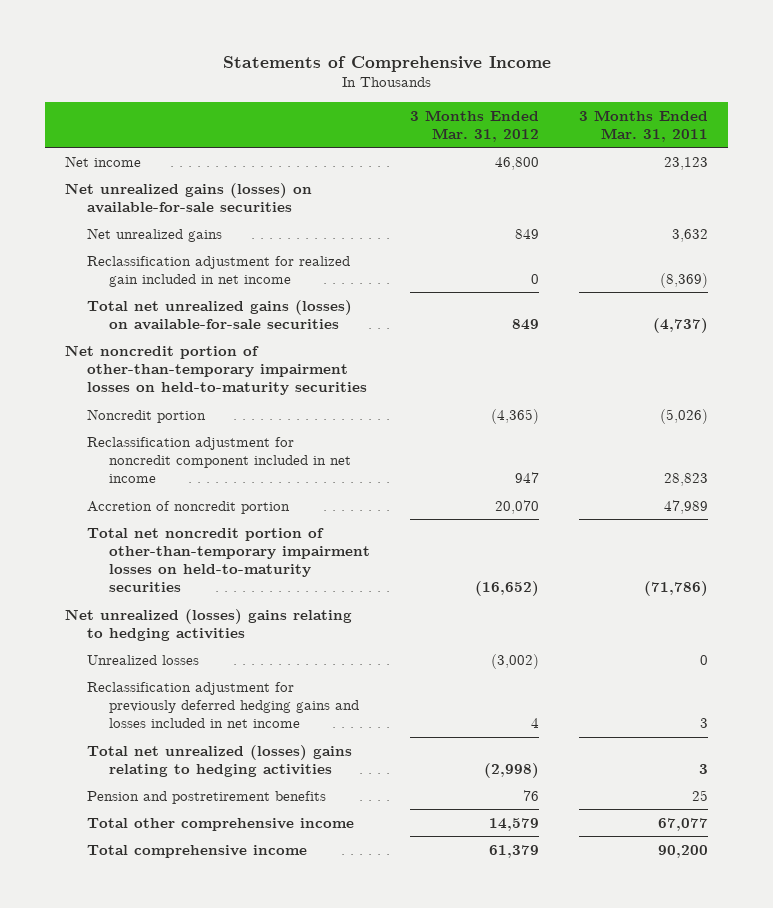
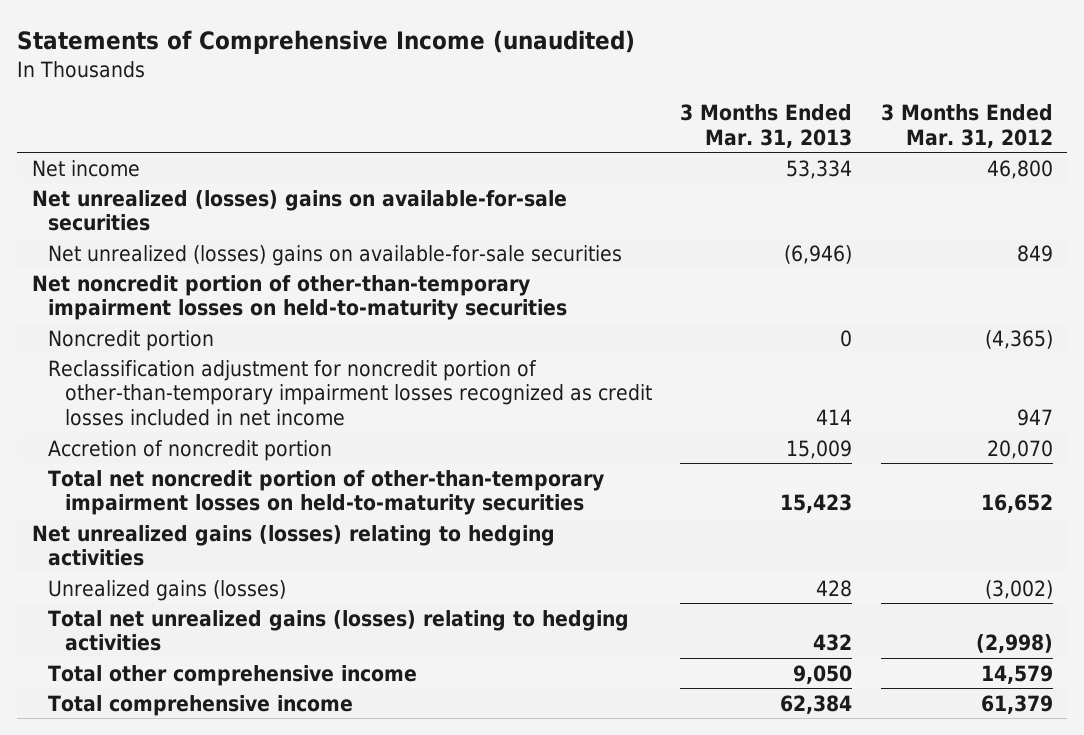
[222,55,551,72] Statements of Comprehensive Income -> [17,30,636,55] Statements of Comprehensive Income (unaudited)
[578,109,708,142] 3 Months Ended Mar. 31, 2011 -> none
none -> [680,103,853,148] 3 Months Ended Mar. 31, 2013
[86,255,350,287] Reclassification adjustment for realized gain included in net income -> none
[86,299,352,330] Total net unrealized gains (losses) on available-for-sale securities -> none
[65,182,313,213] Net unrealized gains (losses) on available-for-sale securities -> [31,189,567,232] Net unrealized (losses) gains on available-for-sale securities
[86,227,222,242] Net unrealized gains -> [48,244,623,266] Net unrealized (losses) gains on available-for-sale securities
[86,436,351,484] Reclassification adjustment for noncredit component included in net income -> [48,359,652,427] Reclassification adjustment for noncredit portion of other-than-temporary impairment losses recognized as credit losses included in net income
[86,681,359,729] Reclassification adjustment for previously deferred hedging gains and losses included in net income -> none
[86,790,326,804] Pension and postretirement benefits -> none
[474,581,539,597] (16,652) -> [980,494,1053,514] 16,652
[65,608,353,641] Net unrealized (losses) gains relating to hedging activities -> [31,524,555,567] Net unrealized gains (losses) relating to hedging activities
[86,654,199,665] Unrealized losses -> [48,579,287,601] Unrealized gains (losses)
[86,744,352,777] Total net unrealized (losses) gains relating to hedging activities -> [48,609,630,652] Total net unrealized gains (losses) relating to hedging activities

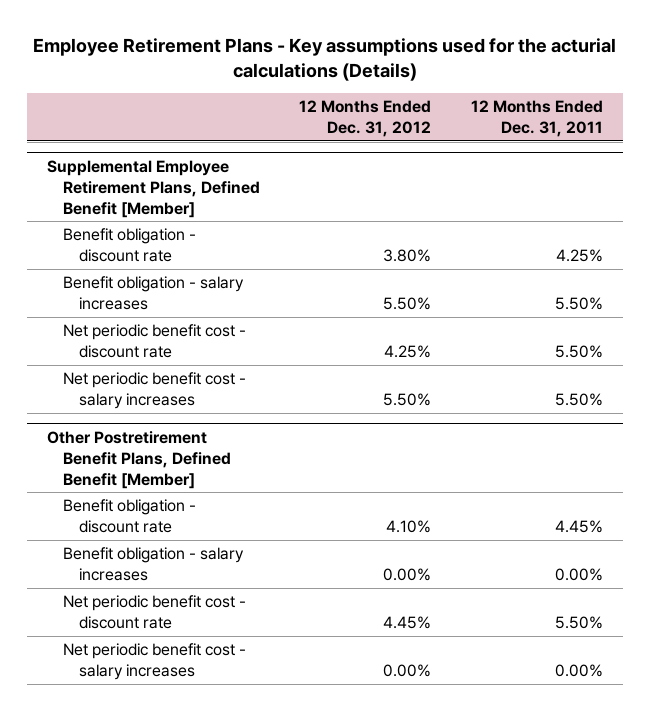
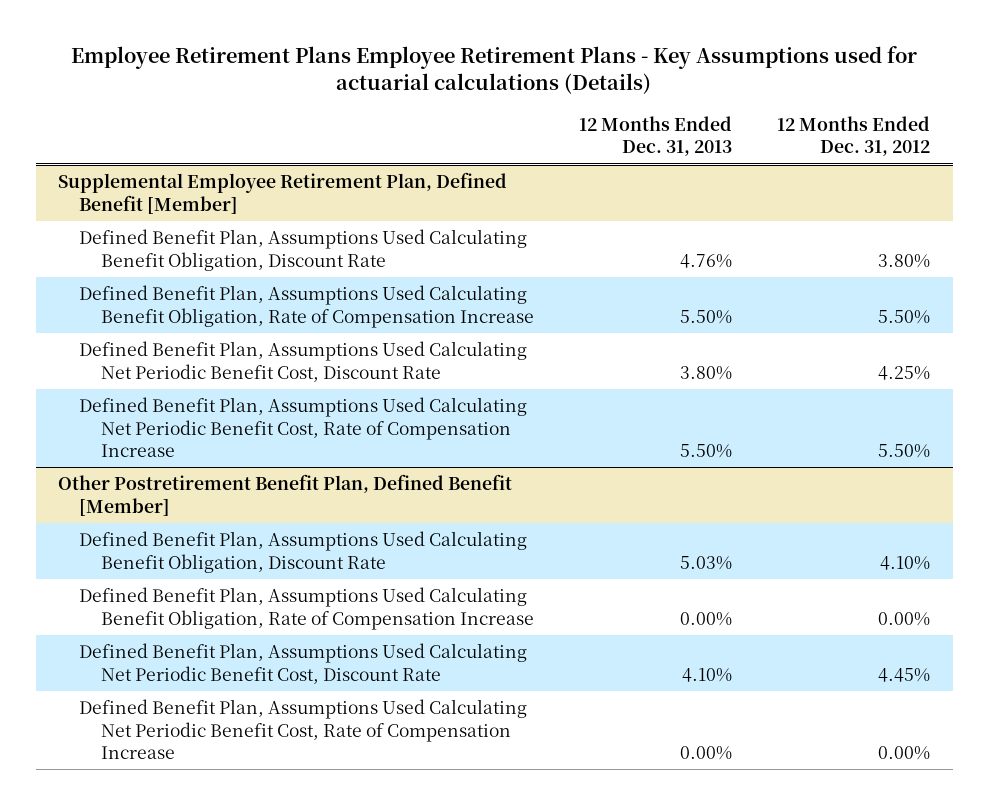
[32,37,616,81] Employee Retirement Plans - Key assumptions used for the acturial calculations (Details) -> [71,45,918,95] Employee Retirement Plans Employee Retirement Plans - Key Assumptions used for actuarial calculations (Details)
[471,100,604,138] 12 Months Ended Dec. 31, 2011 -> none
none -> [578,116,732,157] 12 Months Ended Dec. 31, 2013
[46,159,260,218] Supplemental Employee Retirement Plans, Defined Benefit [Member] -> [58,172,508,214] Supplemental Employee Retirement Plan, Defined Benefit [Member]
[62,228,196,263] Benefit obligation - discount rate -> [79,229,528,271] Defined Benefit Plan, Assumptions Used Calculating Benefit Obligation, Discount Rate
[62,276,244,311] Benefit obligation - salary increases -> [79,285,534,328] Defined Benefit Plan, Assumptions Used Calculating Benefit Obligation, Rate of Compensation Increase
[62,324,246,359] Net periodic benefit cost - discount rate -> [79,341,528,382] Defined Benefit Plan, Assumptions Used Calculating Net Periodic Benefit Cost, Discount Rate
[62,372,246,410] Net periodic benefit cost - salary increases -> [79,397,528,457] Defined Benefit Plan, Assumptions Used Calculating Net Periodic Benefit Cost, Rate of Compensation Increase
[46,430,231,489] Other Postretirement Benefit Plans, Defined Benefit [Member] -> [58,474,513,516] Other Postretirement Benefit Plan, Defined Benefit [Member]
[62,499,196,534] Benefit obligation - discount rate -> [79,531,528,573] Defined Benefit Plan, Assumptions Used Calculating Benefit Obligation, Discount Rate
[62,547,244,582] Benefit obligation - salary increases -> [79,587,534,630] Defined Benefit Plan, Assumptions Used Calculating Benefit Obligation, Rate of Compensation Increase
[62,595,246,630] Net periodic benefit cost - discount rate -> [79,643,528,684] Defined Benefit Plan, Assumptions Used Calculating Net Periodic Benefit Cost, Discount Rate
[62,643,246,681] Net periodic benefit cost - salary increases -> [79,699,528,759] Defined Benefit Plan, Assumptions Used Calculating Net Periodic Benefit Cost, Rate of Compensation Increase

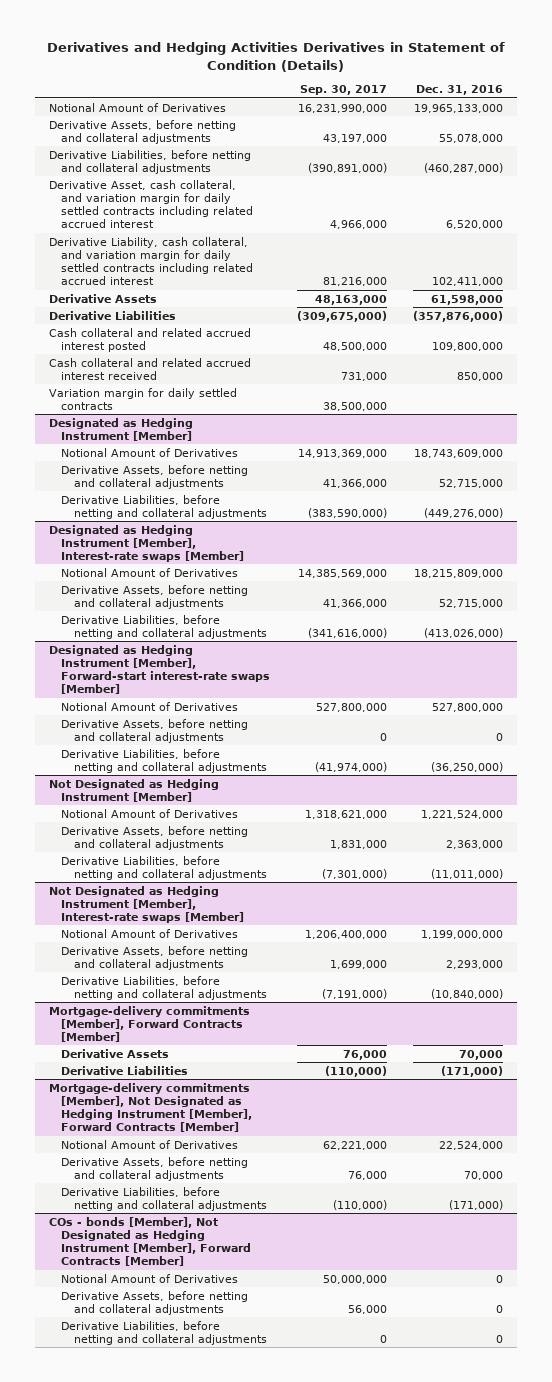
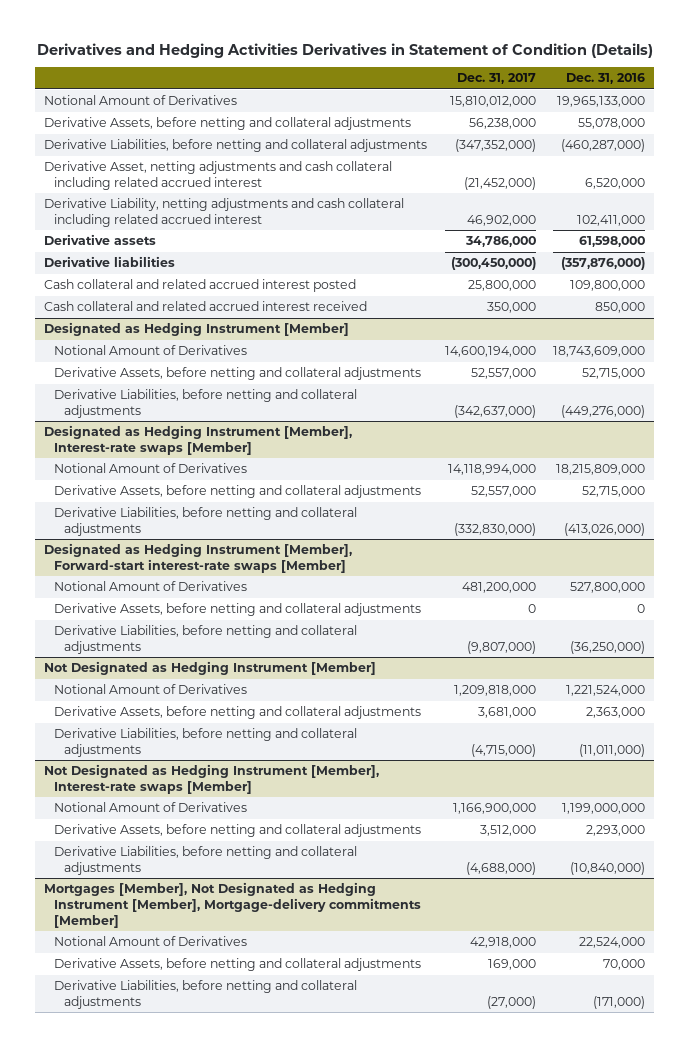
[299,85,387,96] Sep. 30, 2017 -> none
none -> [456,73,536,85] Dec. 31, 2017
[48,179,254,228] Derivative Asset, cash collateral, and variation margin for daily settled contracts including related accrued interest -> [44,161,393,191] Derivative Asset, netting adjustments and cash collateral including related accrued interest
[48,236,254,285] Derivative Liability, cash collateral, and variation margin for daily settled contracts including related accrued interest -> [44,198,405,228] Derivative Liability, netting adjustments and cash collateral including related accrued interest
[48,293,157,303] Derivative Assets -> [44,234,157,246] Derivative assets
[48,310,176,320] Derivative Liabilities -> [44,256,176,268] Derivative liabilities
[48,387,237,410] Variation margin for daily settled contracts -> none
[48,1005,250,1042] Mortgage-delivery commitments [Member], Forward Contracts [Member] -> none
[61,1048,170,1058] Derivative Assets -> none
[61,1065,189,1075] Derivative Liabilities -> none
[48,1082,253,1132] Mortgage-delivery commitments [Member], Not Designated as Hedging Instrument [Member], Forward Contracts [Member] -> [44,882,422,929] Mortgages [Member], Not Designated as Hedging Instrument [Member], Mortgage-delivery commitments [Member]
[48,1216,252,1266] COs - bonds [Member], Not Designated as Hedging Instrument [Member], Forward Contracts [Member] -> none
[61,1273,239,1283] Notional Amount of Derivatives -> none
[61,1290,249,1315] Derivative Assets, before netting and collateral adjustments -> none
[61,1320,267,1345] Derivative Liabilities, before netting and collateral adjustments -> none

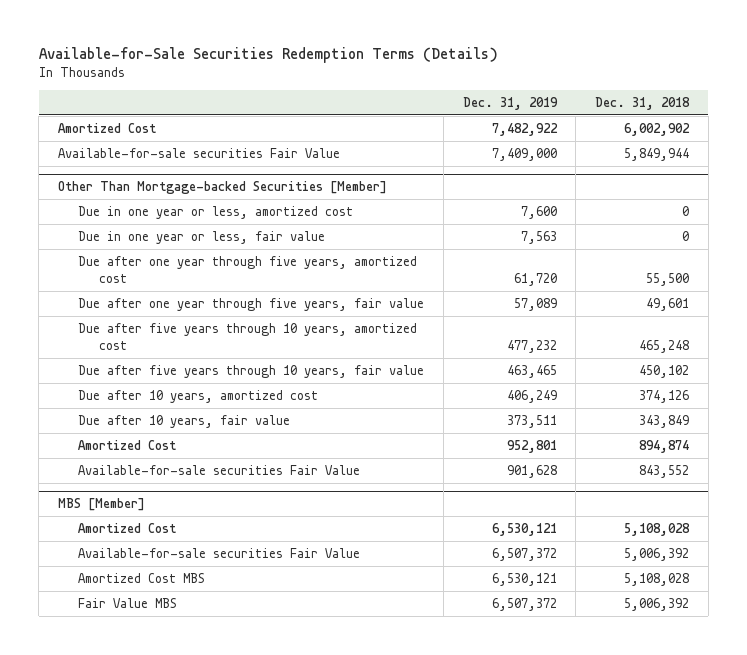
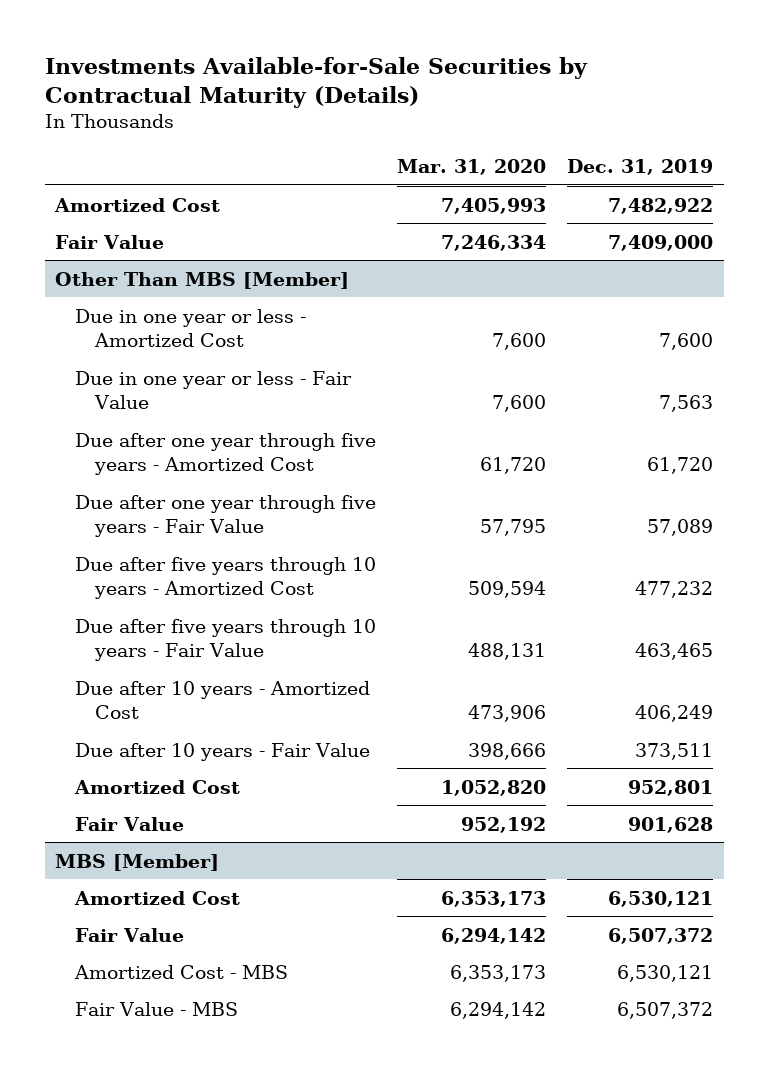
[38,47,498,64] Available-for-Sale Securities Redemption Terms (Details) -> [44,56,588,108] Investments Available-for-Sale Securities by Contractual Maturity (Details)
[595,96,691,110] Dec. 31, 2018 -> none
none -> [397,158,547,175] Mar. 31, 2020
[58,148,341,159] Available-for-sale securities Fair Value -> [55,234,165,249] Fair Value
[58,181,388,195] Other Than Mortgage-backed Securities [Member] -> [55,271,350,289] Other Than MBS [Member]
[78,206,354,220] Due in one year or less, amortized cost -> [75,308,307,347] Due in one year or less - Amortized Cost
[78,231,326,245] Due in one year or less, fair value -> [75,370,353,409] Due in one year or less - Fair Value
[78,256,418,283] Due after one year through five years, amortized cost -> [75,432,377,475] Due after one year through five years - Amortized Cost
[78,298,425,312] Due after one year through five years, fair value -> [75,494,377,537] Due after one year through five years - Fair Value
[78,323,418,350] Due after five years through 10 years, amortized cost -> [75,556,377,599] Due after five years through 10 years - Amortized Cost
[78,365,425,379] Due after five years through 10 years, fair value -> [75,618,377,661] Due after five years through 10 years - Fair Value
[78,390,319,404] Due after 10 years, amortized cost -> [75,680,371,719] Due after 10 years - Amortized Cost
[78,415,291,429] Due after 10 years, fair value -> [75,742,371,761] Due after 10 years - Fair Value
[78,465,361,476] Available-for-sale securities Fair Value -> [75,816,185,831] Fair Value
[78,548,361,559] Available-for-sale securities Fair Value -> [75,927,185,942] Fair Value
[78,573,206,584] Amortized Cost MBS -> [74,964,289,979] Amortized Cost - MBS
[78,598,178,609] Fair Value MBS -> [75,1001,239,1016] Fair Value - MBS

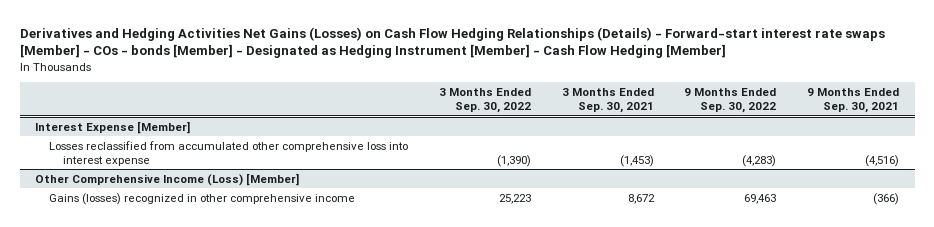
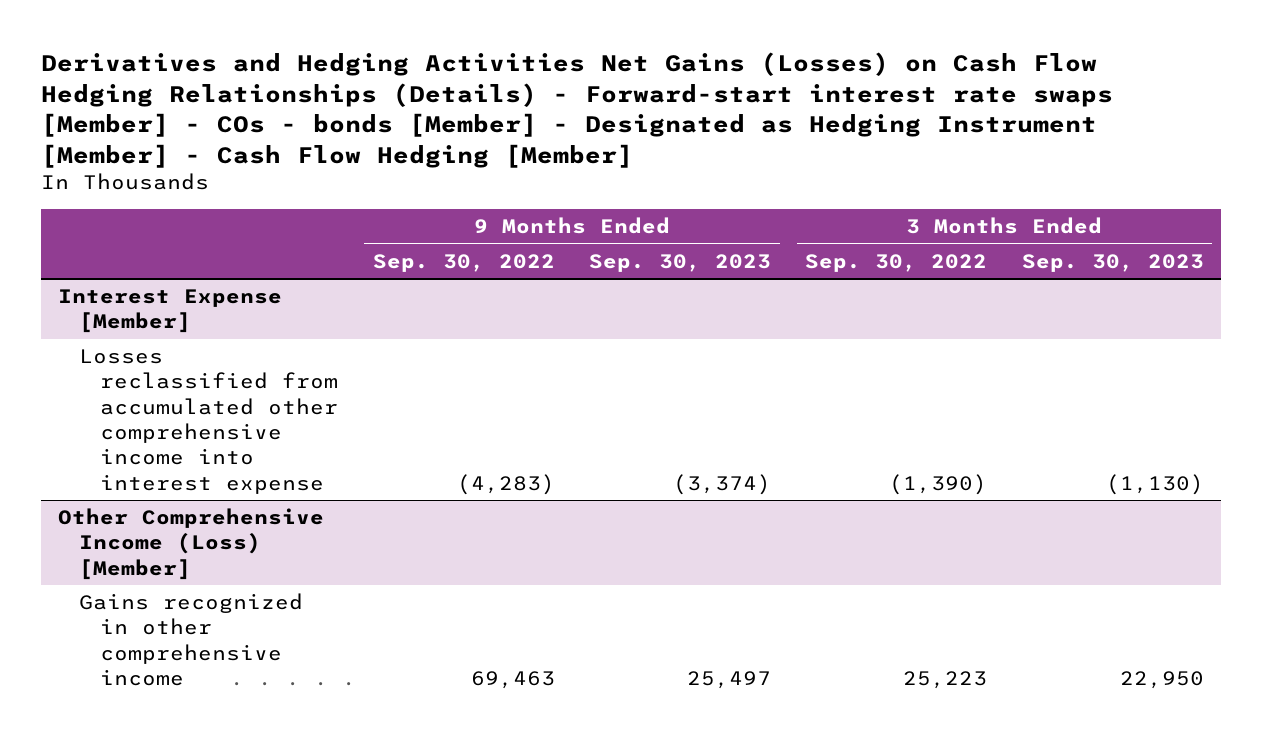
[561,88,654,114] 3 Months Ended Sep. 30, 2021 -> none
[807,88,900,114] 9 Months Ended Sep. 30, 2021 -> none
none -> [589,253,772,272] Sep. 30, 2023
none -> [1021,253,1204,272] Sep. 30, 2023
[49,140,409,166] Losses reclassified from accumulated other comprehensive loss into interest expense -> [79,349,339,494] Losses reclassified from accumulated other comprehensive income into interest expense
[49,192,356,205] Gains (losses) recognized in other comprehensive income -> [79,593,304,686] Gains recognized in other comprehensive income

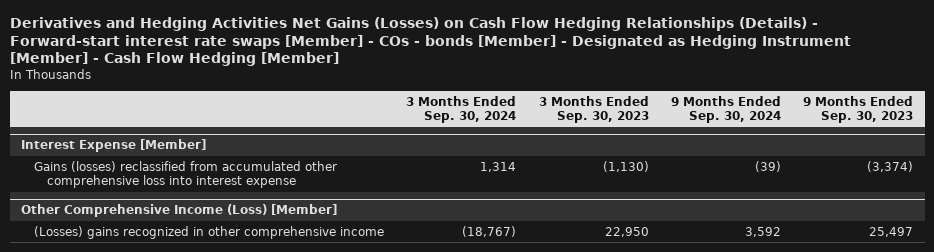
[372,253,555,272] Sep. 30, 2022 -> none
[805,253,988,272] Sep. 30, 2022 -> none
none -> [406,95,517,123] 3 Months Ended Sep. 30, 2024
none -> [671,95,782,123] 9 Months Ended Sep. 30, 2024
[79,349,339,494] Losses reclassified from accumulated other comprehensive income into interest expense -> [34,160,338,189] Gains (losses) reclassified from accumulated other comprehensive loss into interest expense
[79,593,304,686] Gains recognized in other comprehensive income -> [34,225,385,239] (Losses) gains recognized in other comprehensive income

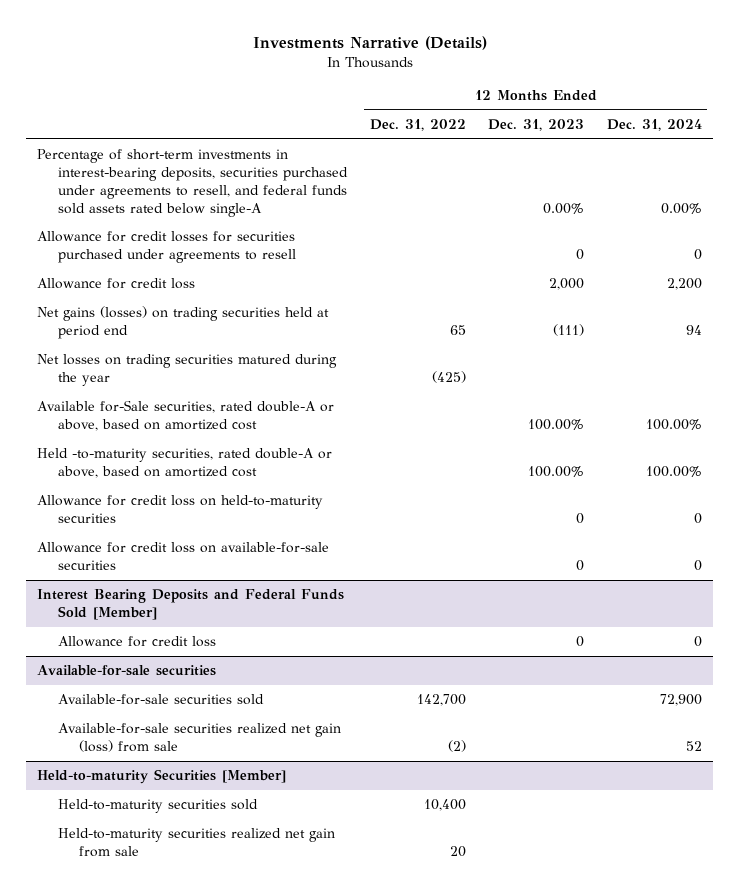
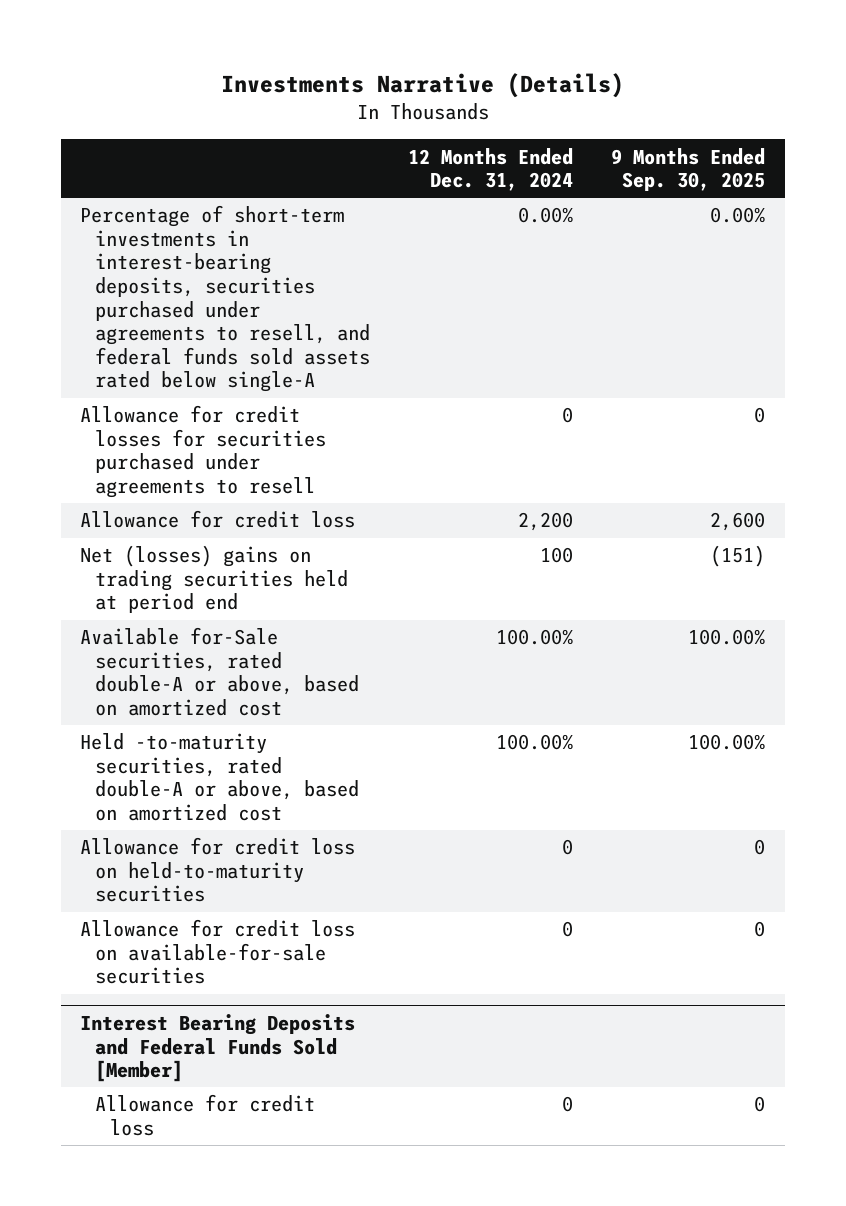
[369,119,466,132] Dec. 31, 2022 -> none
[488,119,585,132] Dec. 31, 2023 -> none
none -> [611,147,766,192] 9 Months Ended Sep. 30, 2025
[37,354,338,387] Net losses on trading securities matured during the year -> none
[37,306,330,340] Net gains (losses) on trading securities held at period end -> [80,545,349,614] Net (losses) gains on trading securities held at period end
[685,325,702,336] 94 -> [540,547,574,564] 100
[37,665,217,677] Available-for-sale securities -> none
[58,694,265,706] Available-for-sale securities sold -> none
[58,723,342,753] Available-for-sale securities realized net gain (loss) from sale -> none
[37,769,287,785] Held-to-maturity Securities [Member] -> none
[58,799,259,814] Held-to-maturity securities sold -> none
[58,828,336,858] Held-to-maturity securities realized net gain from sale -> none

